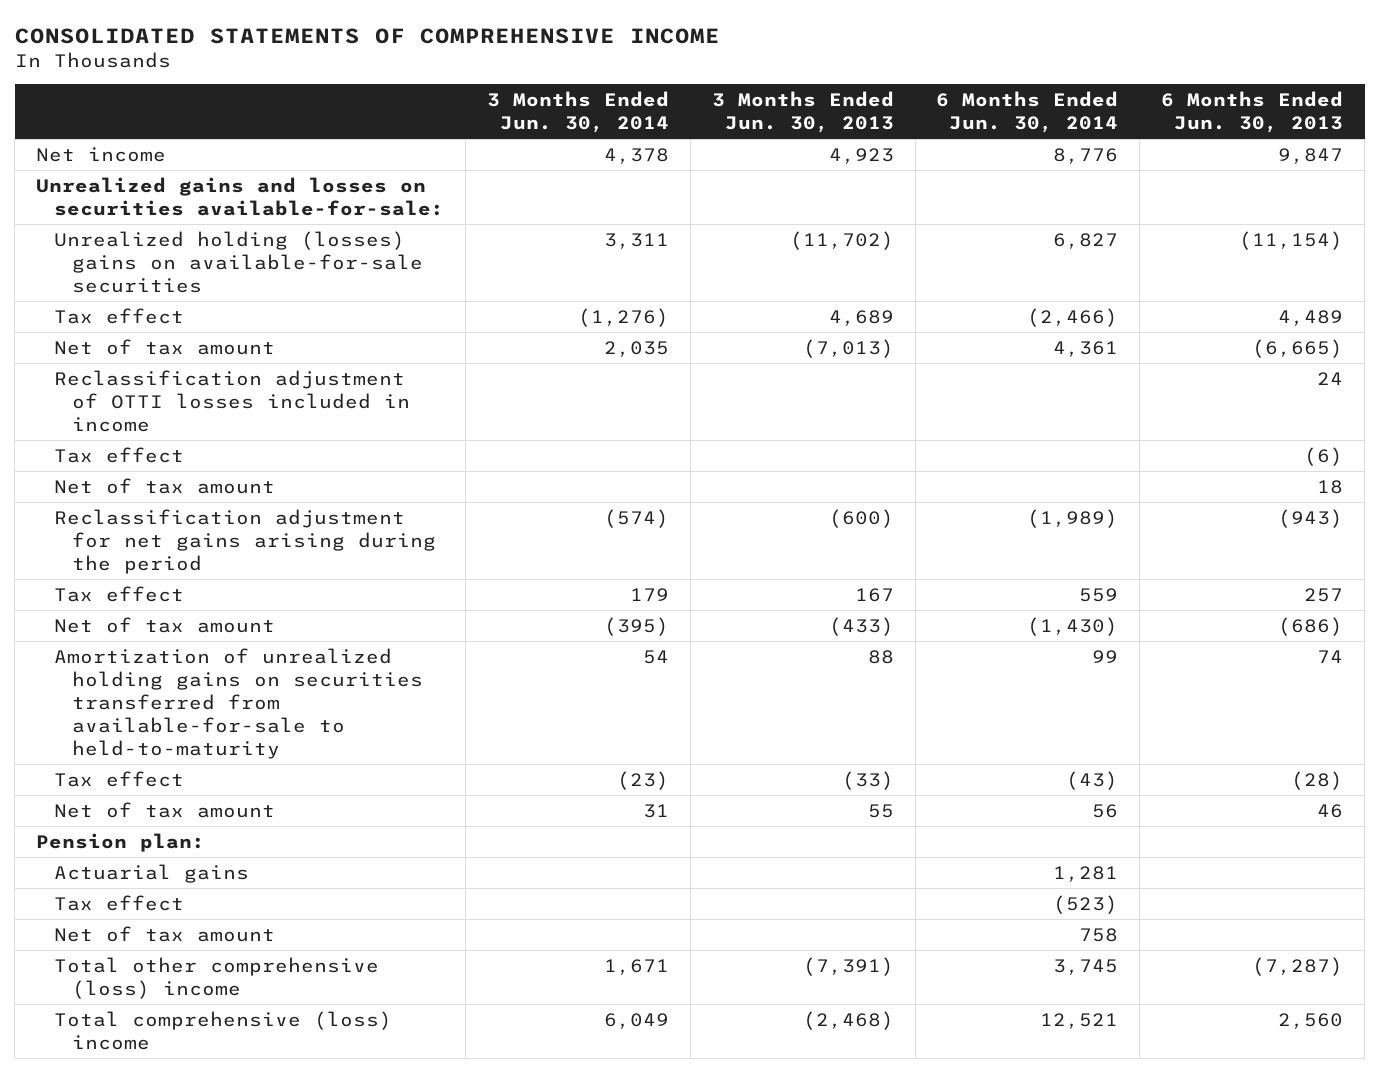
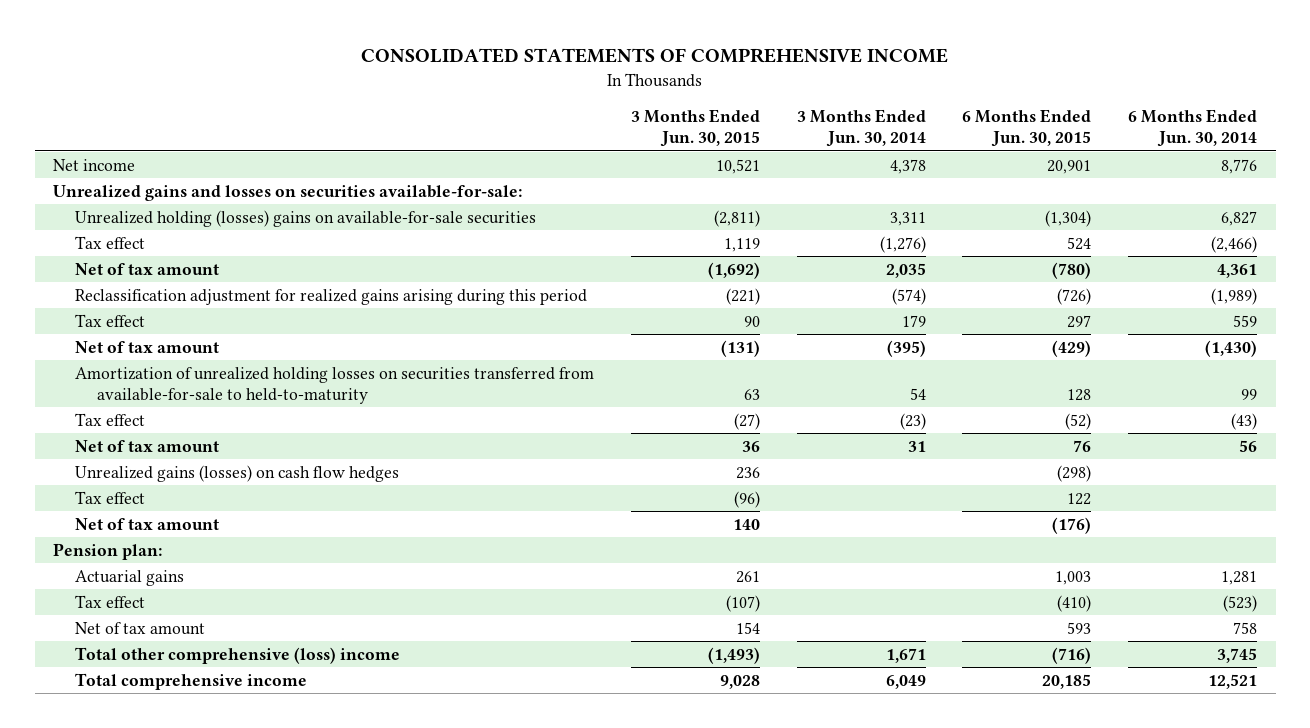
[711,90,894,133] 3 Months Ended Jun. 30, 2013 -> none
[1161,90,1344,133] 6 Months Ended Jun. 30, 2013 -> none
none -> [630,109,760,148] 3 Months Ended Jun. 30, 2015
none -> [962,109,1092,148] 6 Months Ended Jun. 30, 2015
[54,369,411,432] Reclassification adjustment of OTTI losses included in income -> none
[54,508,437,574] Reclassification adjustment for net gains arising during the period -> [74,288,587,305] Reclassification adjustment for realized gains arising during this period
[54,647,424,759] Amortization of unrealized holding gains on securities transferred from available-for-sale to held-to-maturity -> [74,366,594,404] Amortization of unrealized holding losses on securities transferred from available-for-sale to held-to-maturity
none -> [74,464,399,482] Unrealized gains (losses) on cash flow hedges
[54,446,185,463] Tax effect -> [74,490,145,504] Tax effect
[54,477,276,494] Net of tax amount -> [74,517,219,530] Net of tax amount
[54,1010,393,1050] Total comprehensive (loss) income -> [74,672,307,690] Total comprehensive income

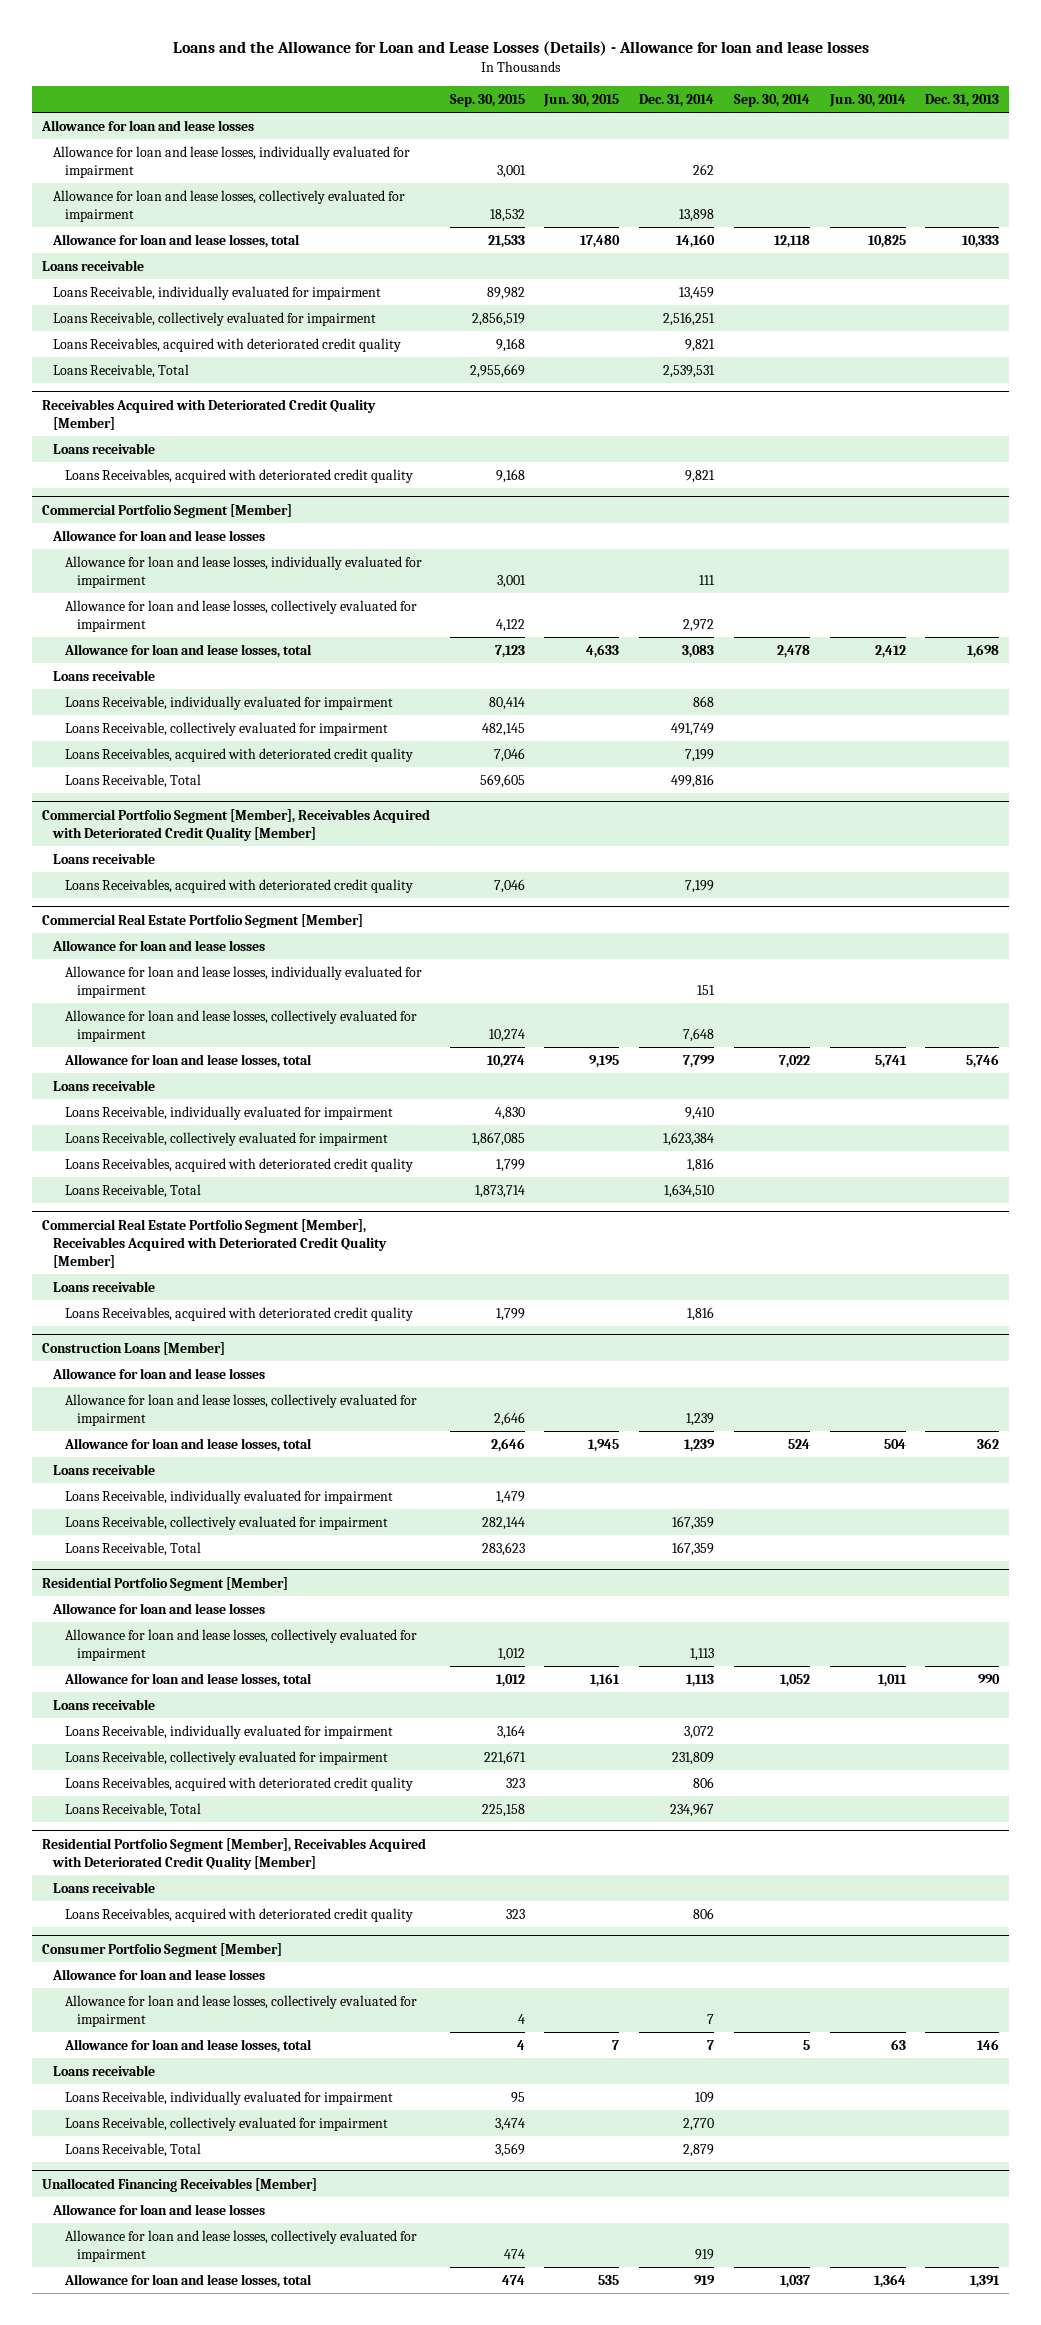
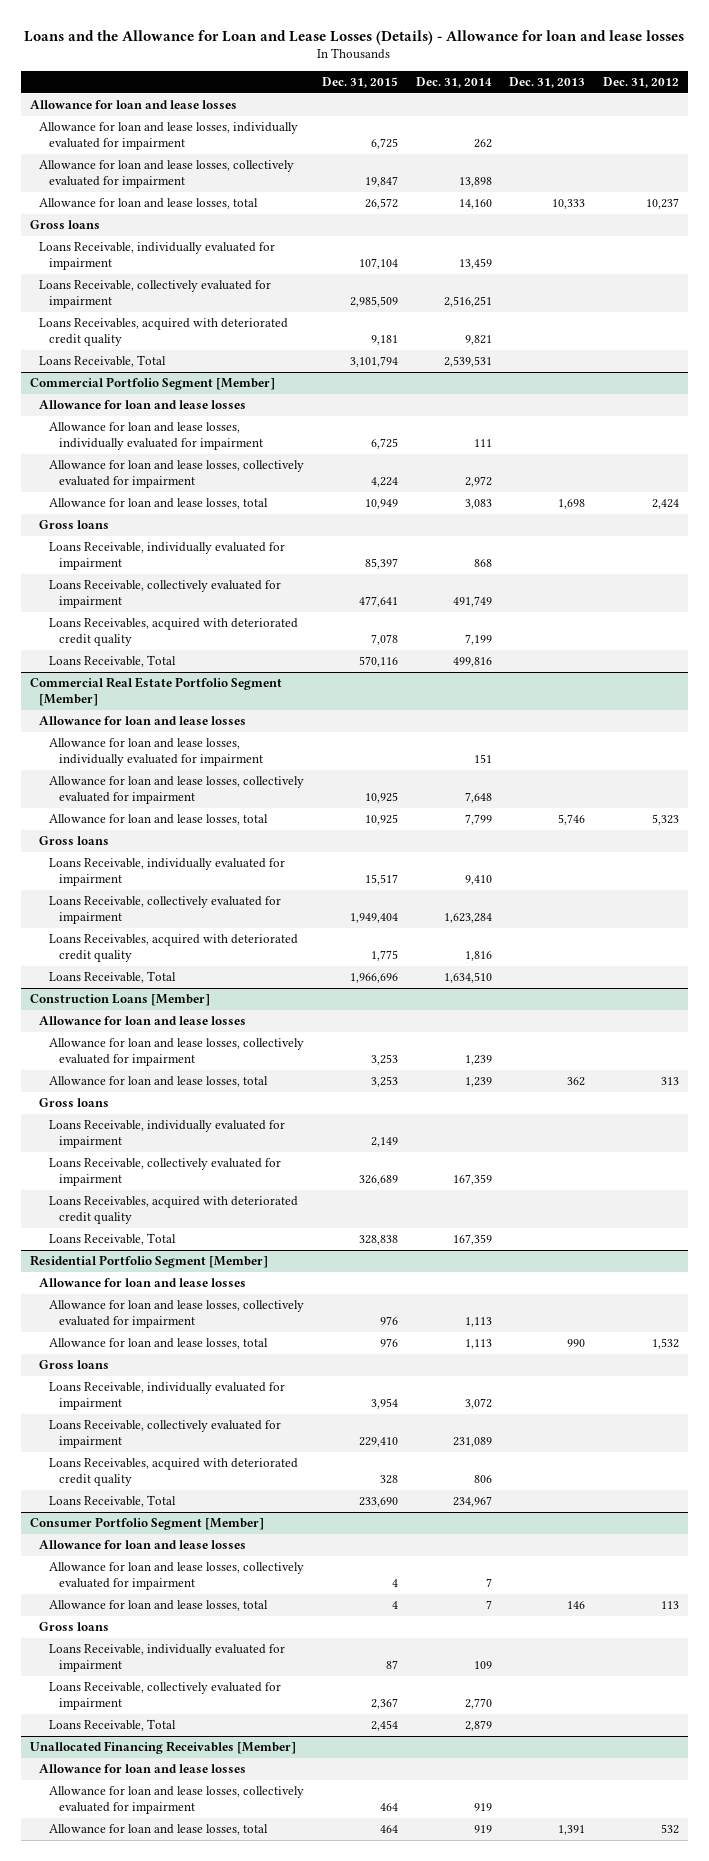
[449,93,525,107] Sep. 30, 2015 -> none
[543,93,620,107] Jun. 30, 2015 -> none
[733,93,810,107] Sep. 30, 2014 -> none
[828,93,906,107] Jun. 30, 2014 -> none
none -> [321,76,398,88] Dec. 31, 2015
none -> [603,76,680,88] Dec. 31, 2012
[41,259,144,271] Loans receivable -> [29,220,100,230] Gross loans
[41,398,376,430] Receivables Acquired with Deteriorated Credit Quality [Member] -> none
[53,442,156,454] Loans receivable -> none
[65,468,414,483] Loans Receivables, acquired with deteriorated credit quality -> none
[53,669,156,681] Loans receivable -> [39,520,110,530] Gross loans
[41,808,430,841] Commercial Portfolio Segment [Member], Receivables Acquired with Deteriorated Credit Quality [Member] -> none
[53,852,156,864] Loans receivable -> none
[65,878,414,893] Loans Receivables, acquired with deteriorated credit quality -> none
[53,1079,156,1091] Loans receivable -> [39,836,110,846] Gross loans
[663,1131,715,1146] 1,623,384 -> [443,913,492,924] 1,623,284
[41,1218,388,1268] Commercial Real Estate Portfolio Segment [Member], Receivables Acquired with Deteriorated Credit Quality [Member] -> none
[53,1280,156,1292] Loans receivable -> none
[65,1306,414,1321] Loans Receivables, acquired with deteriorated credit quality -> none
[53,1463,156,1475] Loans receivable -> [39,1098,110,1108] Gross loans
none -> [48,1196,298,1225] Loans Receivables, acquired with deteriorated credit quality
[53,1698,156,1710] Loans receivable -> [39,1360,110,1370] Gross loans
[672,1751,715,1765] 231,809 -> [452,1437,492,1448] 231,089
[41,1837,426,1870] Residential Portfolio Segment [Member], Receivables Acquired with Deteriorated Credit Quality [Member] -> none
[53,1881,156,1893] Loans receivable -> none
[65,1907,414,1922] Loans Receivables, acquired with deteriorated credit quality -> none
[53,2064,156,2076] Loans receivable -> [39,1622,110,1632] Gross loans

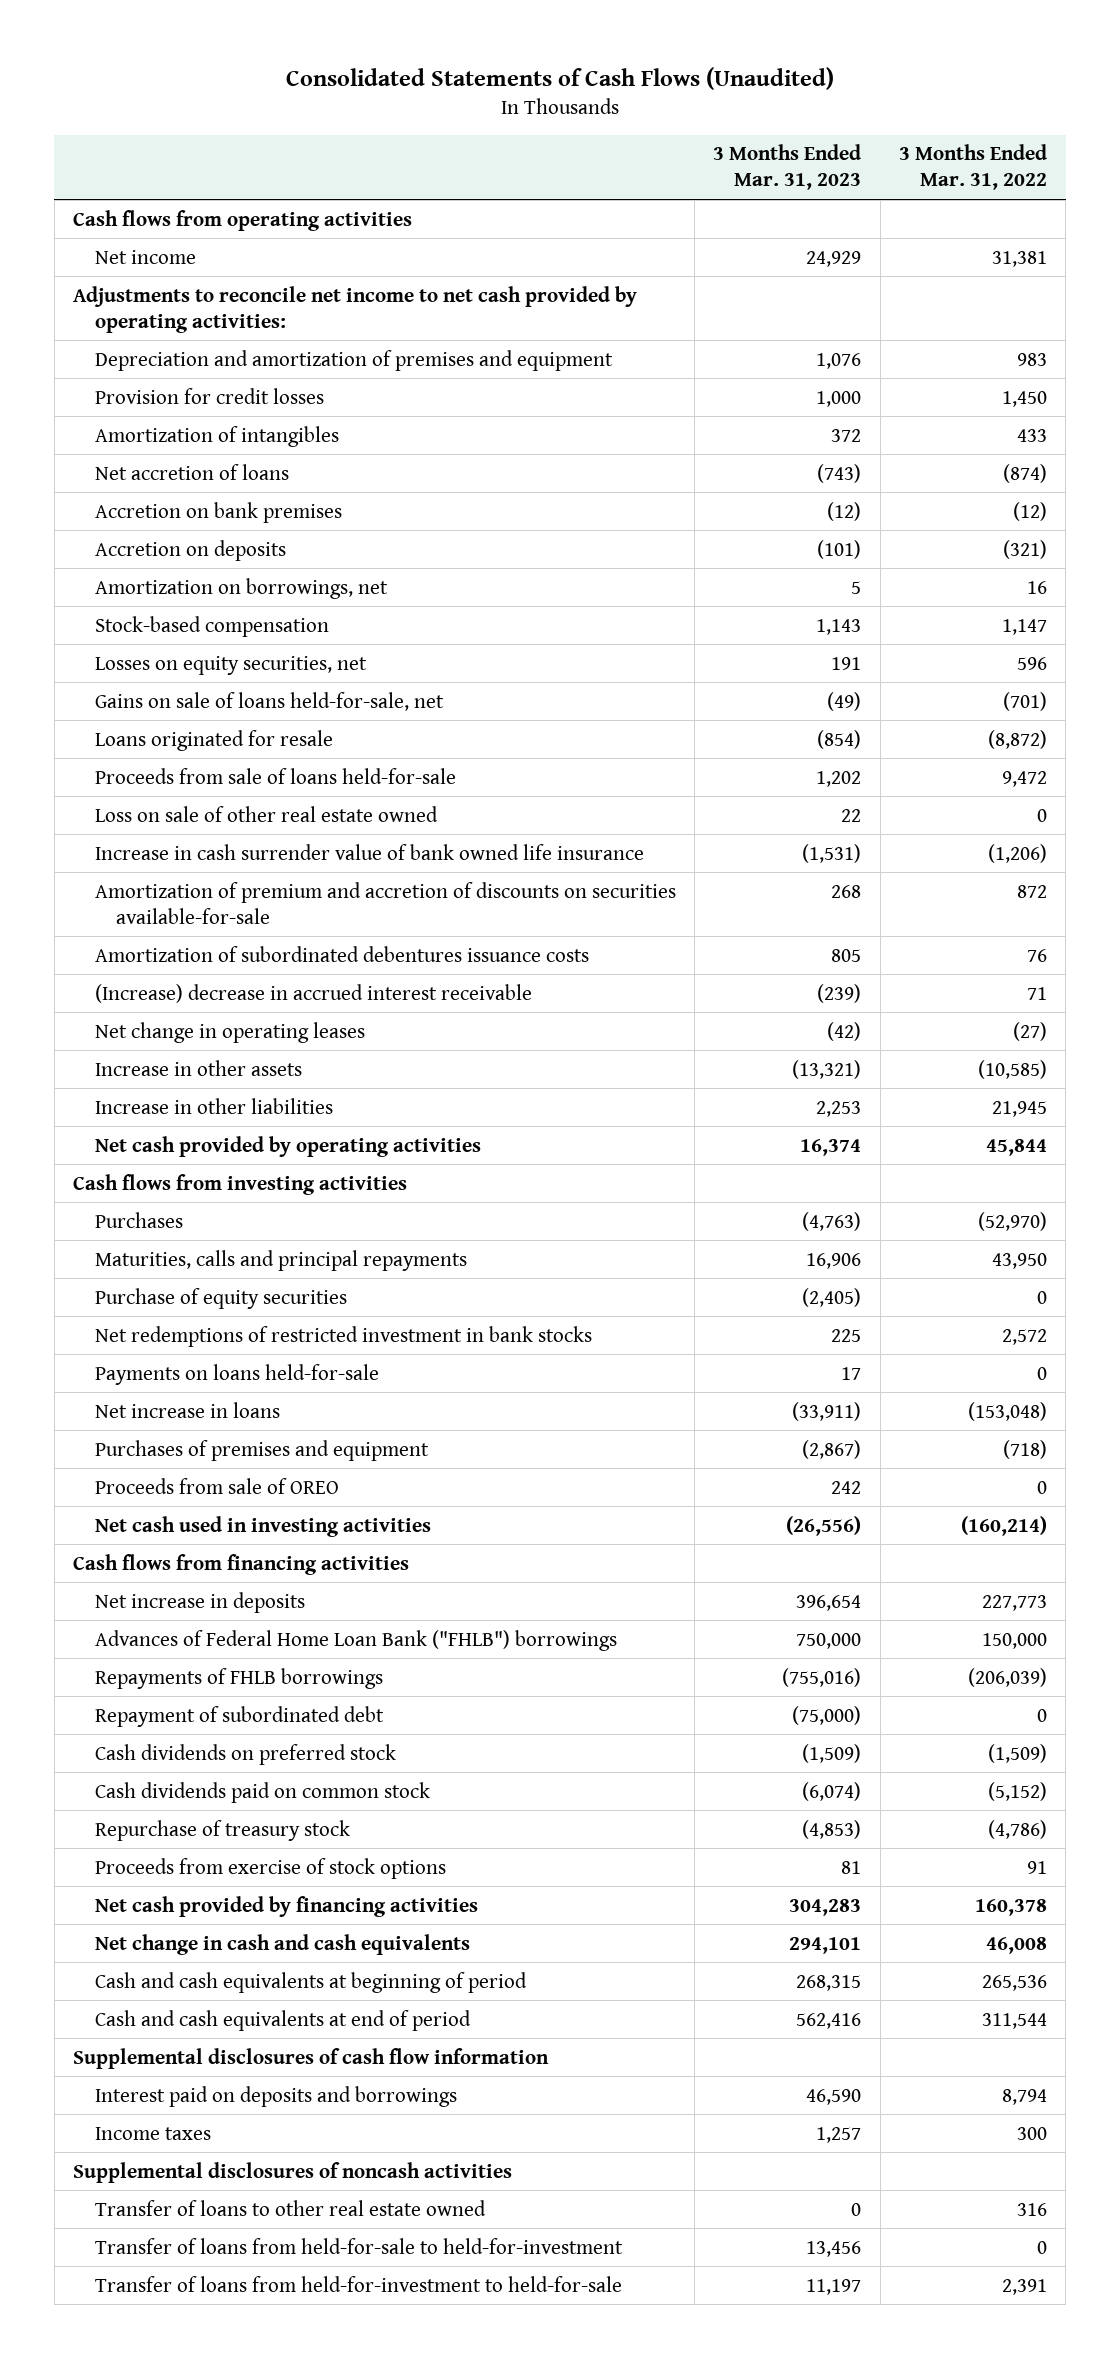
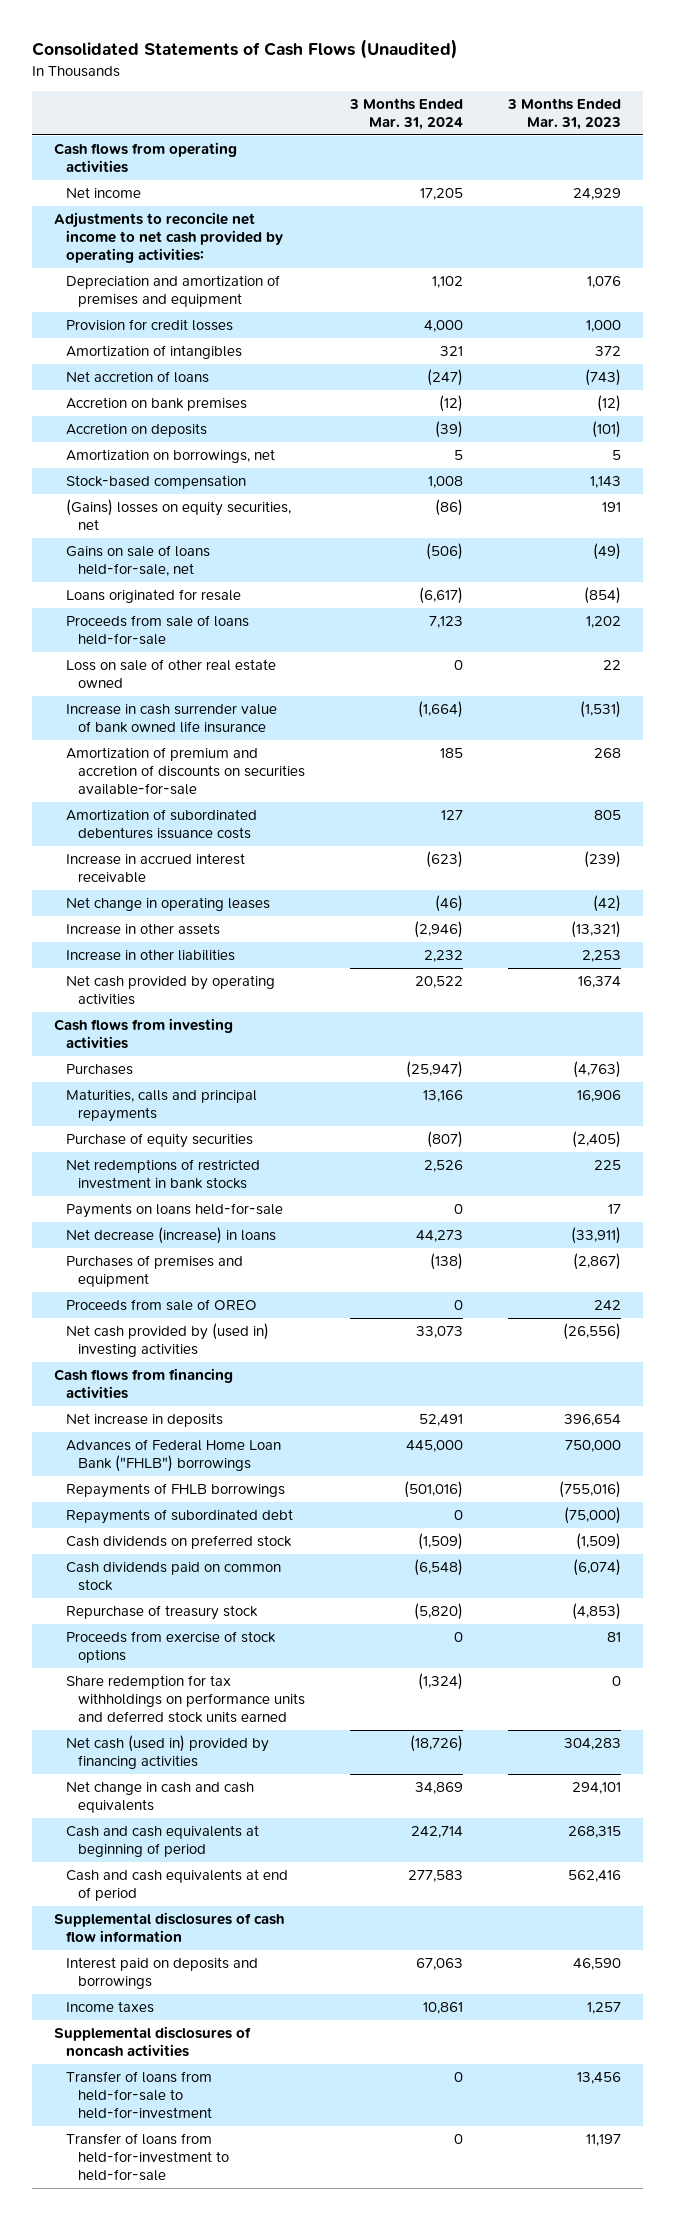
[898,144,1047,191] 3 Months Ended Mar. 31, 2022 -> none
none -> [348,98,463,130] 3 Months Ended Mar. 31, 2024
[94,655,367,675] Losses on equity securities, net -> [65,499,291,531] (Gains) losses on equity securities, net
[94,983,532,1003] (Increase) decrease in accrued interest receivable -> [65,853,245,884] Increase in accrued interest receivable
[94,1401,280,1418] Net increase in loans -> [65,1227,276,1245] Net decrease (increase) in loans
[94,1515,431,1537] Net cash used in investing activities -> [65,1323,269,1358] Net cash provided by (used in) investing activities
[94,1705,384,1727] Repayment of subordinated debt -> [65,1509,293,1525] Repayments of subordinated debt
none -> [65,1675,305,1723] Share redemption for tax withholdings on performance units and deferred stock units earned
[94,1895,478,1917] Net cash provided by financing activities -> [65,1735,269,1770] Net cash (used in) provided by financing activities
[94,2199,486,2216] Transfer of loans to other real estate owned -> none

